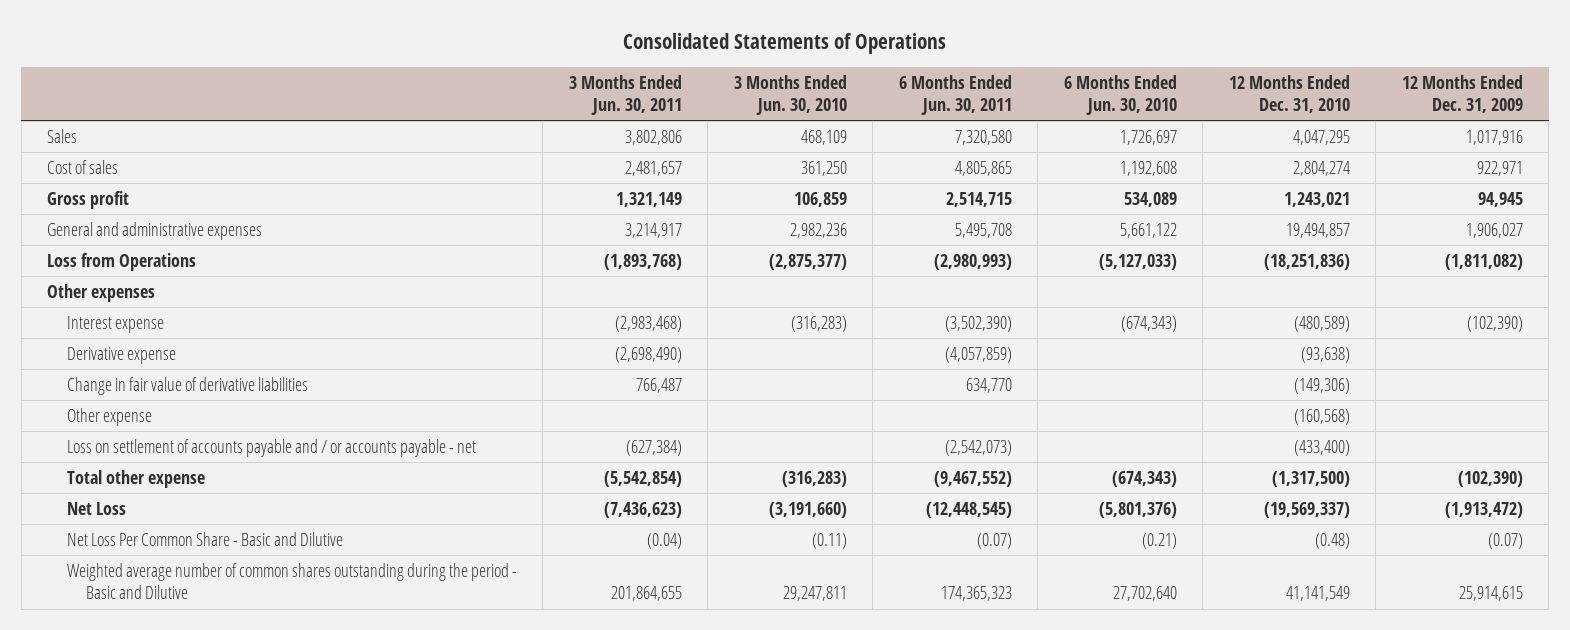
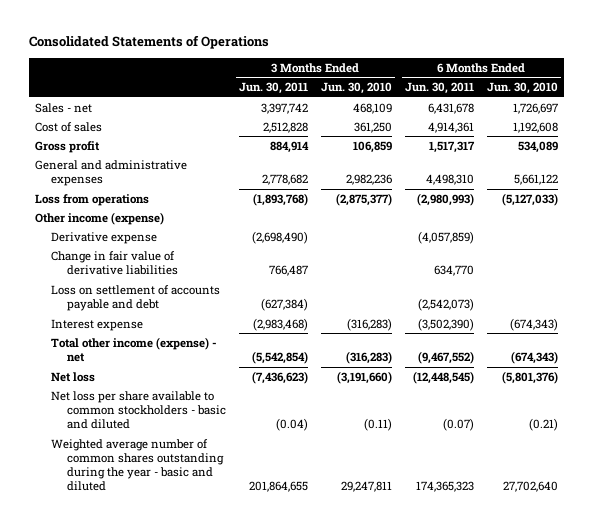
[1228,74,1350,114] 12 Months Ended Dec. 31, 2010 -> none
[1401,74,1523,114] 12 Months Ended Dec. 31, 2009 -> none
[47,128,78,143] Sales -> [35,102,93,113] Sales - net
[624,129,682,145] 3,802,806 -> [261,102,309,114] 3,397,742
[954,129,1012,145] 7,320,580 -> [427,102,474,114] 6,431,678
[624,160,682,176] 2,481,657 -> [263,121,309,133] 2,512,828
[954,160,1012,176] 4,805,865 -> [427,121,474,133] 4,914,361
[615,191,682,207] 1,321,149 -> [270,140,310,153] 884,914
[945,191,1012,207] 2,514,715 -> [428,140,475,153] 1,517,317
[624,222,682,238] 3,214,917 -> [262,174,309,186] 2,778,682
[954,222,1012,238] 5,495,708 -> [425,174,474,186] 4,498,310
[47,252,197,271] Loss from Operations -> [35,193,150,206] Loss from operations
[47,283,156,302] Other expenses -> [35,211,165,225] Other income (expense)
[66,407,152,426] Other expense -> none
[66,438,476,457] Loss on settlement of accounts payable and / or accounts payable - net -> [51,284,221,312] Loss on settlement of accounts payable and debt
[66,315,164,333] Interest expense -> [51,318,144,331] Interest expense
[66,469,205,488] Total other expense -> [51,336,218,363] Total other income (expense) - net
[66,501,126,515] Net Loss -> [51,371,96,382] Net loss
[66,531,343,546] Net Loss Per Common Share - Basic and Dilutive -> [51,390,227,430] Net loss per share available to common stockholders - basic and diluted
[66,562,517,600] Weighted average number of common shares outstanding during the period - Basic and Dilutive -> [51,438,225,492] Weighted average number of common shares outstanding during the year - basic and diluted

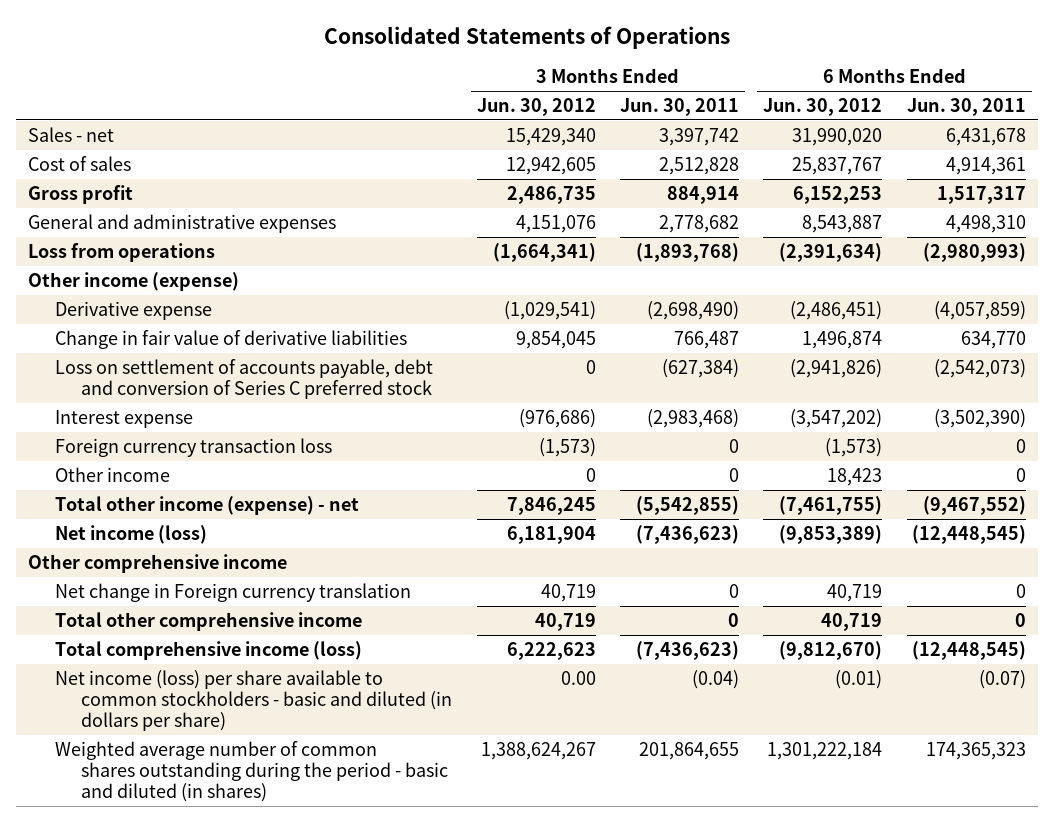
[320,82,392,95] Jun. 30, 2010 -> none
[486,82,558,95] Jun. 30, 2010 -> none
none -> [476,97,596,116] Jun. 30, 2012
none -> [763,97,883,116] Jun. 30, 2012
[51,284,221,312] Loss on settlement of accounts payable and debt -> [54,358,433,399] Loss on settlement of accounts payable, debt and conversion of Series C preferred stock
none -> [54,437,332,457] Foreign currency transaction loss
none -> [54,466,170,482] Other income
[252,351,309,365] (5,542,854) -> [636,495,740,515] (5,542,855)
[51,371,96,382] Net loss -> [54,524,207,544] Net income (loss)
none -> [28,553,288,573] Other comprehensive income
none -> [54,582,411,602] Net change in Foreign currency translation
none -> [54,611,362,631] Total other comprehensive income
none -> [54,640,362,660] Total comprehensive income (loss)
[51,390,227,430] Net loss per share available to common stockholders - basic and diluted -> [54,669,453,731] Net income (loss) per share available to common stockholders - basic and diluted (in dollars per share)
[51,438,225,492] Weighted average number of common shares outstanding during the year - basic and diluted -> [54,740,449,802] Weighted average number of common shares outstanding during the period - basic and diluted (in shares)

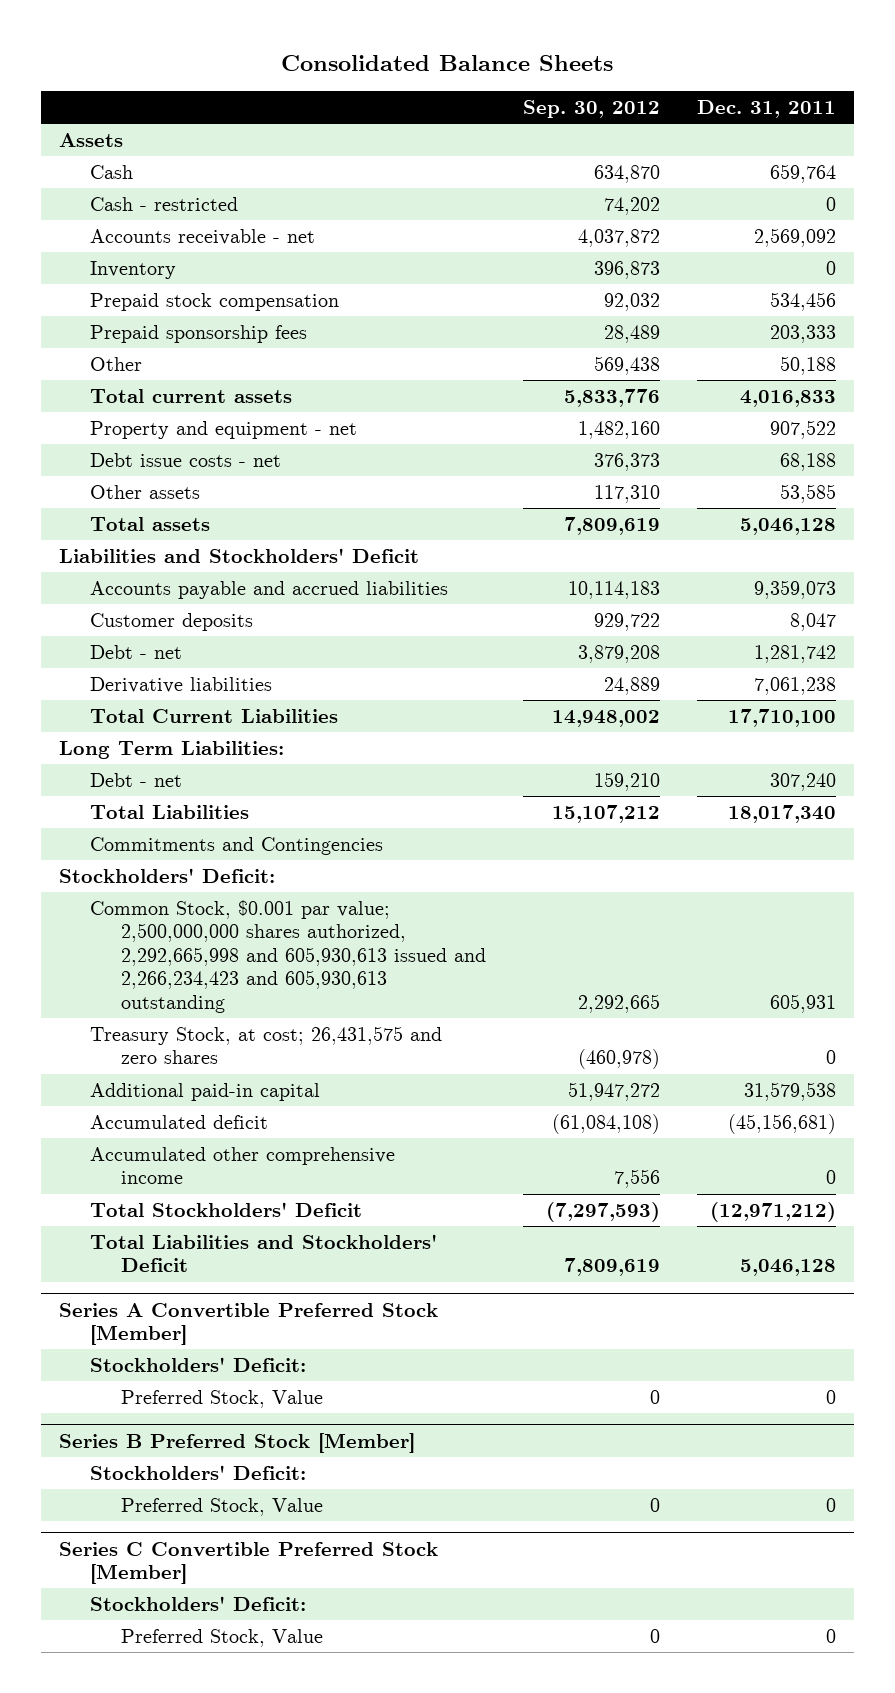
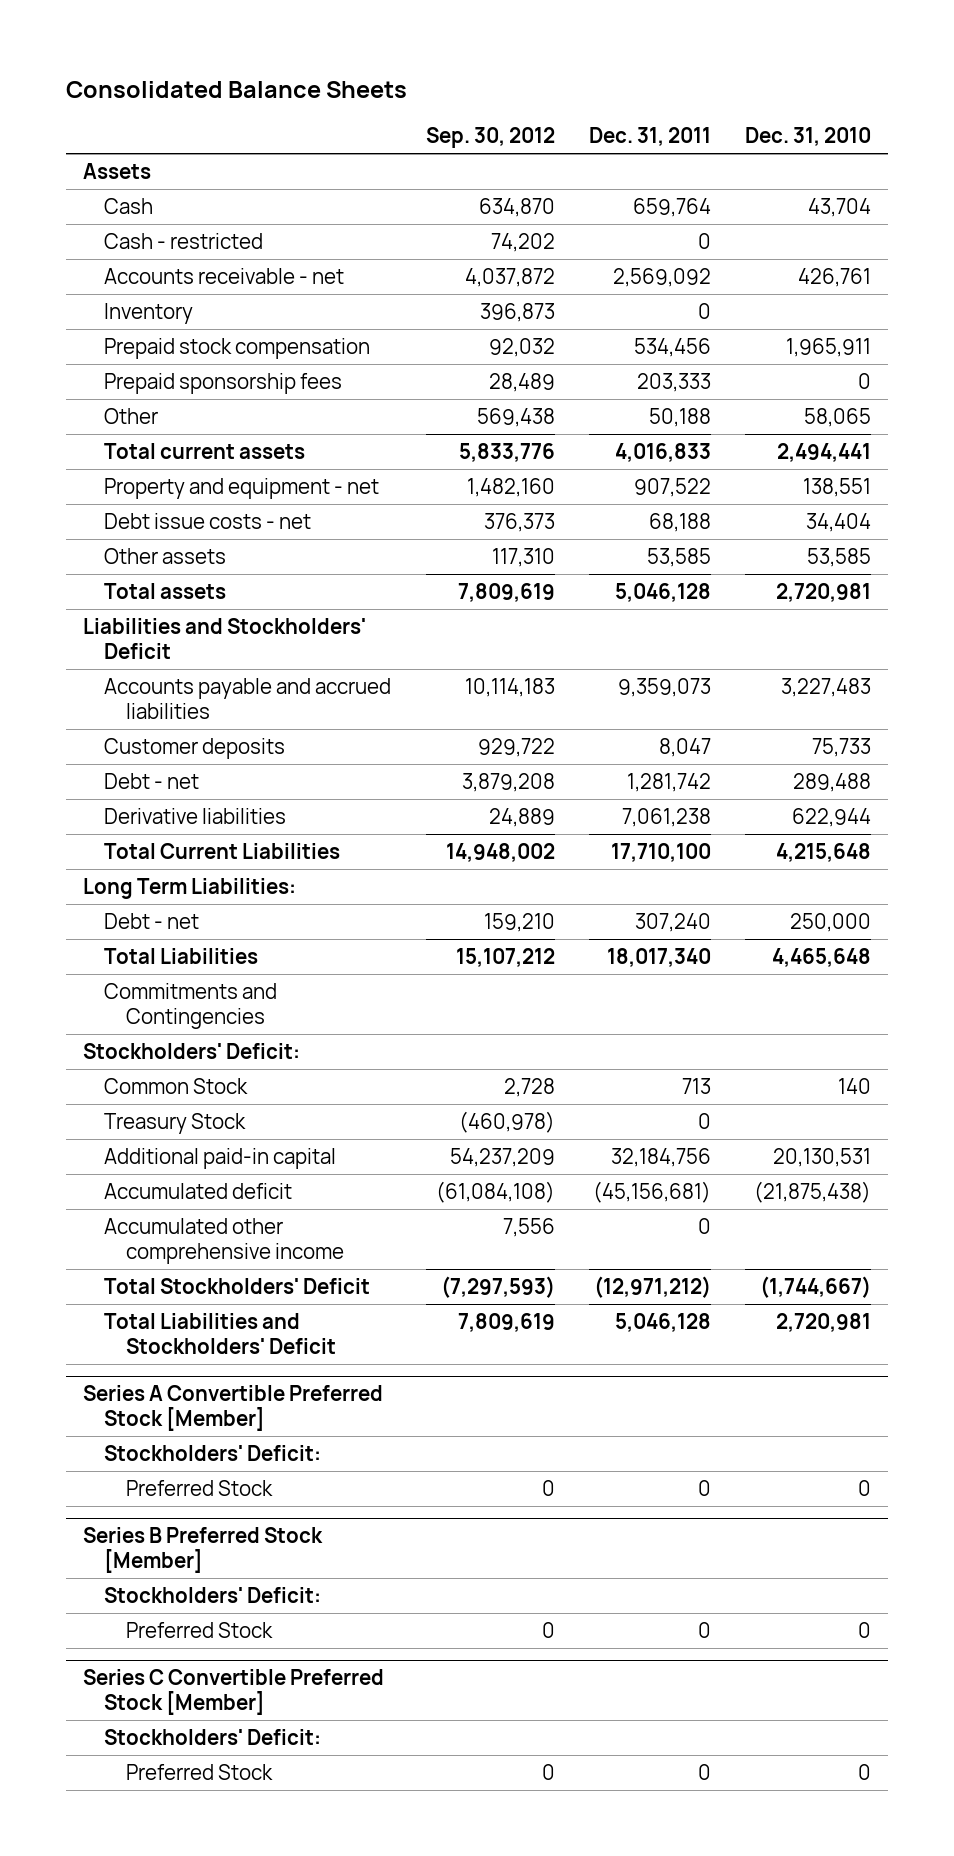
none -> [744,127,871,147] Dec. 31, 2010
[90,899,487,1013] Common Stock, $0.001 par value; 2,500,000,000 shares authorized, 2,292,665,998 and 605,930,613 issued and 2,266,234,423 and 605,930,613 outstanding -> none
none -> [104,1077,249,1094] Common Stock
[90,1025,443,1065] Treasury Stock, at cost; 26,431,575 and zero shares -> [104,1112,247,1134] Treasury Stock
[568,1081,661,1101] 51,947,272 -> [449,1147,555,1167] 54,237,209
[743,1081,836,1101] 31,579,538 -> [610,1147,711,1167] 32,184,756
[121,1389,324,1408] Preferred Stock, Value -> [125,1479,273,1496] Preferred Stock
[121,1497,324,1516] Preferred Stock, Value -> [125,1621,273,1638] Preferred Stock
[121,1628,324,1647] Preferred Stock, Value -> [125,1763,273,1780] Preferred Stock

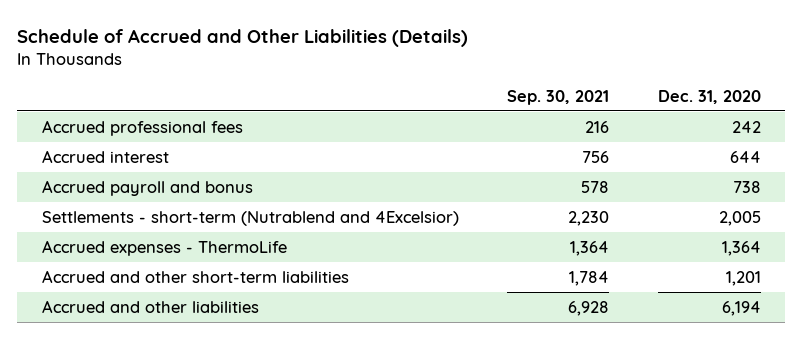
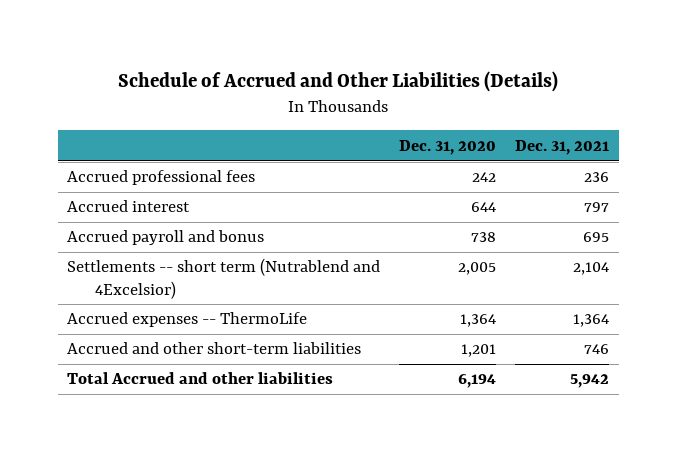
[507,89,610,105] Sep. 30, 2021 -> none
none -> [515,139,610,155] Dec. 31, 2021
[41,210,459,226] Settlements - short-term (Nutrablend and 4Excelsior) -> [67,258,381,299] Settlements -- short term (Nutrablend and 4Excelsior)
[41,239,287,256] Accrued expenses - ThermoLife -> [67,312,308,328] Accrued expenses -- ThermoLife
[41,299,259,313] Accrued and other liabilities -> [67,372,334,385] Total Accrued and other liabilities

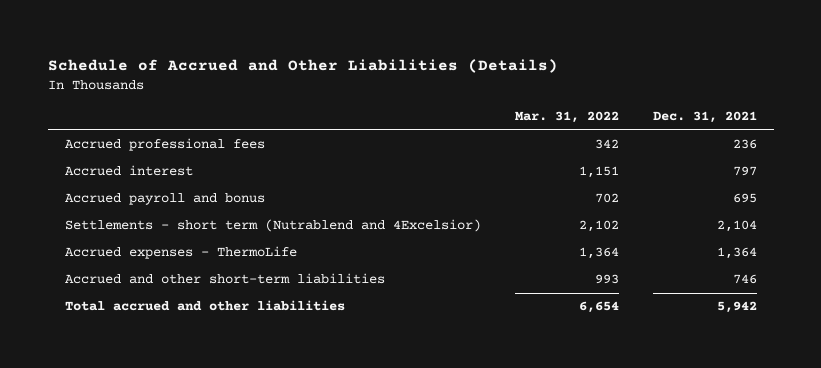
[399,139,497,155] Dec. 31, 2020 -> none
none -> [514,111,619,124] Mar. 31, 2022
[67,258,381,299] Settlements -- short term (Nutrablend and 4Excelsior) -> [64,219,481,233] Settlements - short term (Nutrablend and 4Excelsior)
[67,312,308,328] Accrued expenses -- ThermoLife -> [64,246,297,260] Accrued expenses - ThermoLife
[67,372,334,385] Total Accrued and other liabilities -> [64,300,345,312] Total accrued and other liabilities

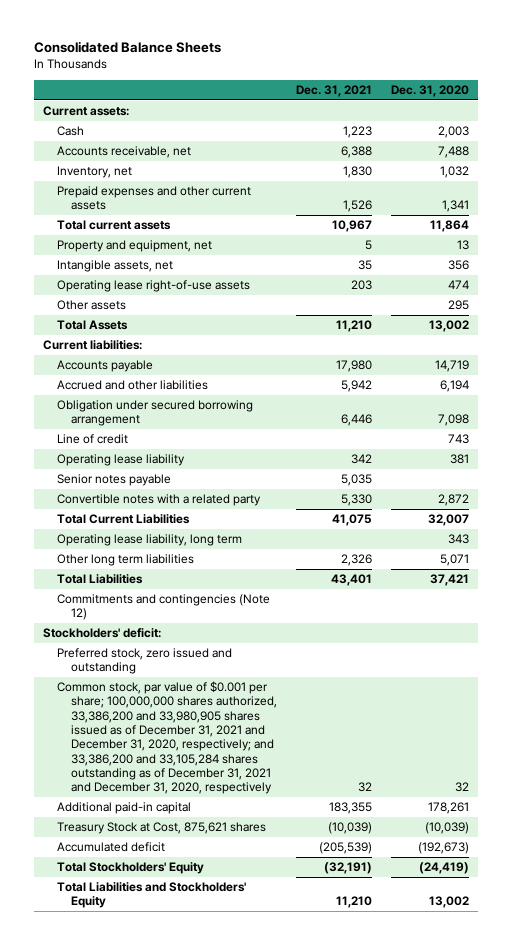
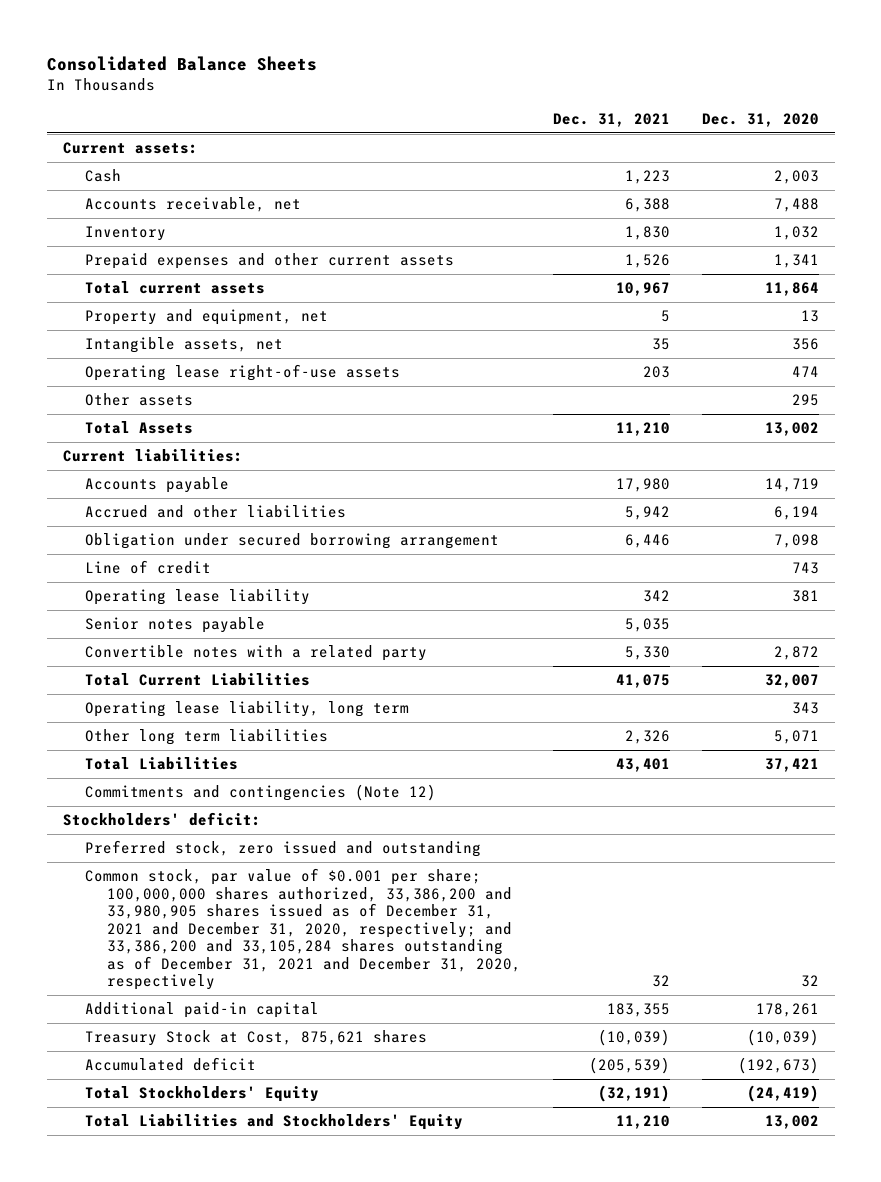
[56,166,132,179] Inventory, net -> [84,226,166,242] Inventory

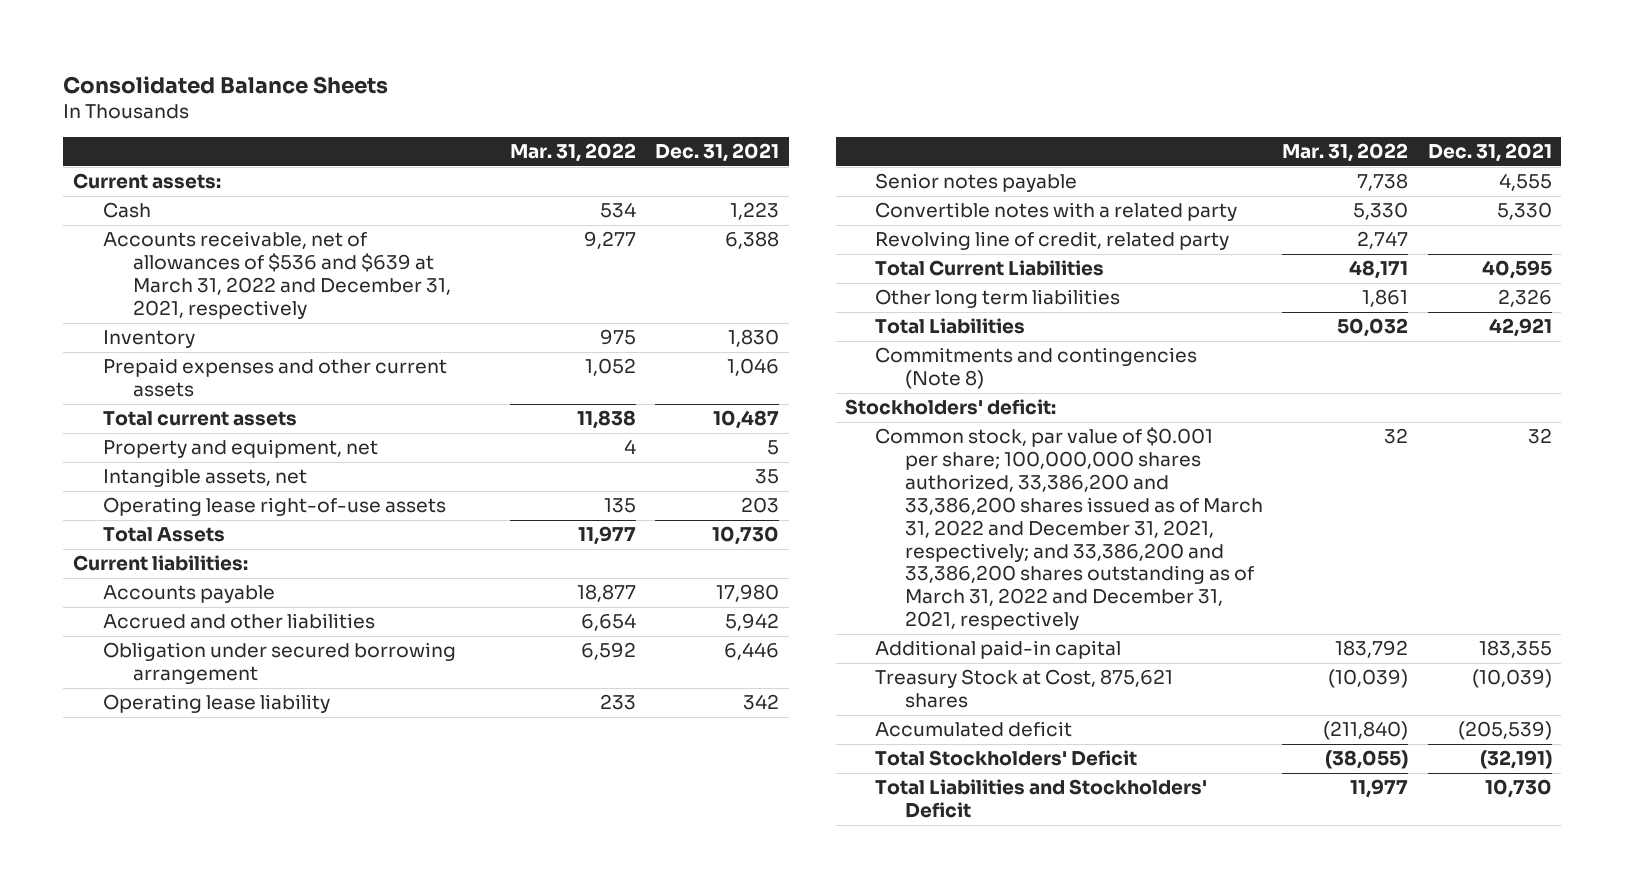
[701,113,819,128] Dec. 31, 2020 -> none
none -> [509,143,636,163] Mar. 31, 2022
[84,197,301,213] Accounts receivable, net -> [102,231,451,319] Accounts receivable, net of allowances of $536 and $639 at March 31, 2022 and December 31, 2021, respectively
[624,254,670,269] 1,526 -> [727,358,780,377] 1,046
[615,282,670,297] 10,967 -> [713,410,780,430] 10,487
[84,393,193,407] Other assets -> none
[615,422,670,437] 11,210 -> [712,526,780,546] 10,730
[84,560,211,575] Line of credit -> none
[624,618,670,633] 5,035 -> [1498,173,1552,192] 4,555
[84,701,409,718] Operating lease liability, long term -> none
none -> [875,231,1230,251] Revolving line of credit, related party
[615,674,670,689] 41,075 -> [1481,260,1552,280] 40,595
[615,758,670,773] 43,401 -> [1488,318,1552,338] 42,921
[84,784,436,802] Commitments and contingencies (Note 12) -> [875,347,1198,390] Commitments and contingencies (Note 8)
[84,840,481,858] Preferred stock, zero issued and outstanding -> none
[84,868,522,991] Common stock, par value of $0.001 per share; 100,000,000 shares authorized, 33,386,200 and 33,980,905 shares issued as of December 31, 2021 and December 31, 2020, respectively; and 33,386,200 and 33,105,284 shares outstanding as of December 31, 2021 and December 31, 2020, respectively -> [875,427,1264,631] Common stock, par value of $0.001 per share; 100,000,000 shares authorized, 33,386,200 and 33,386,200 shares issued as of March 31, 2022 and December 31, 2021, respectively; and 33,386,200 and 33,386,200 shares outstanding as of March 31, 2022 and December 31, 2021, respectively
[84,1086,319,1103] Total Stockholders' Equity -> [875,750,1138,767] Total Stockholders' Deficit
[84,1114,463,1131] Total Liabilities and Stockholders' Equity -> [875,779,1208,819] Total Liabilities and Stockholders' Deficit
[615,1115,670,1130] 11,210 -> [1484,779,1552,799] 10,730

